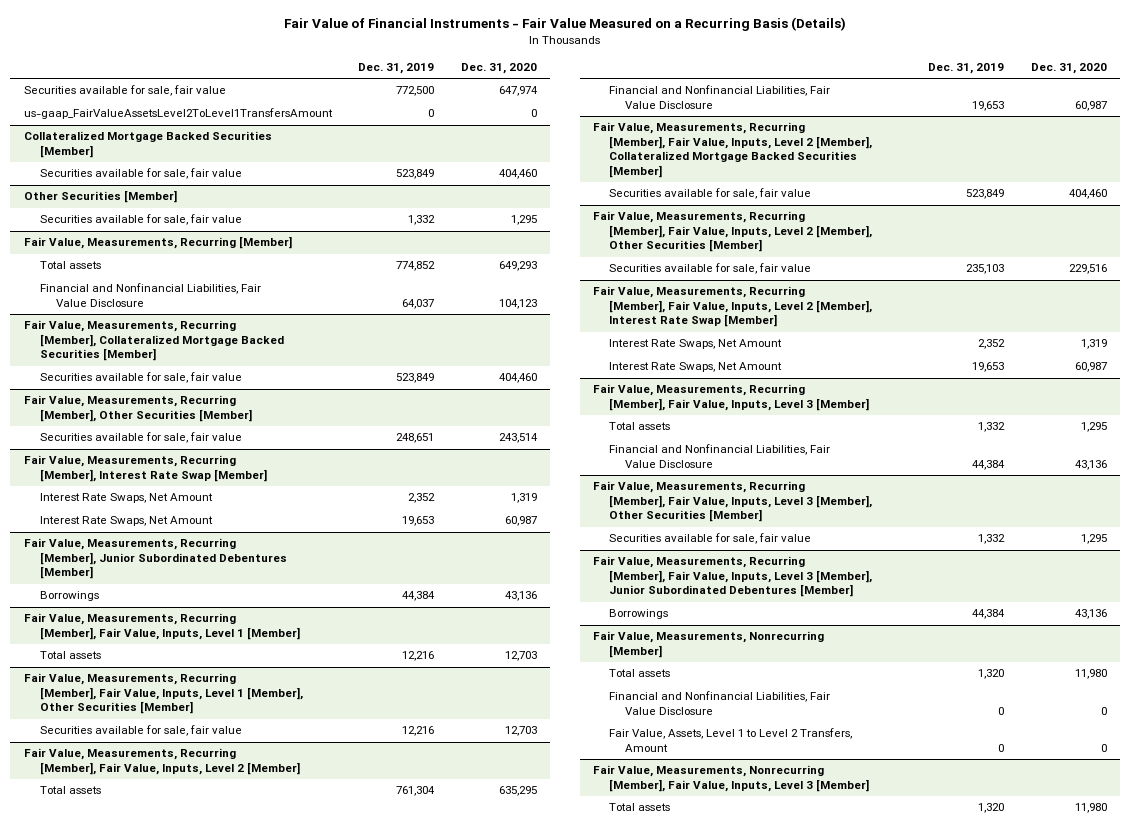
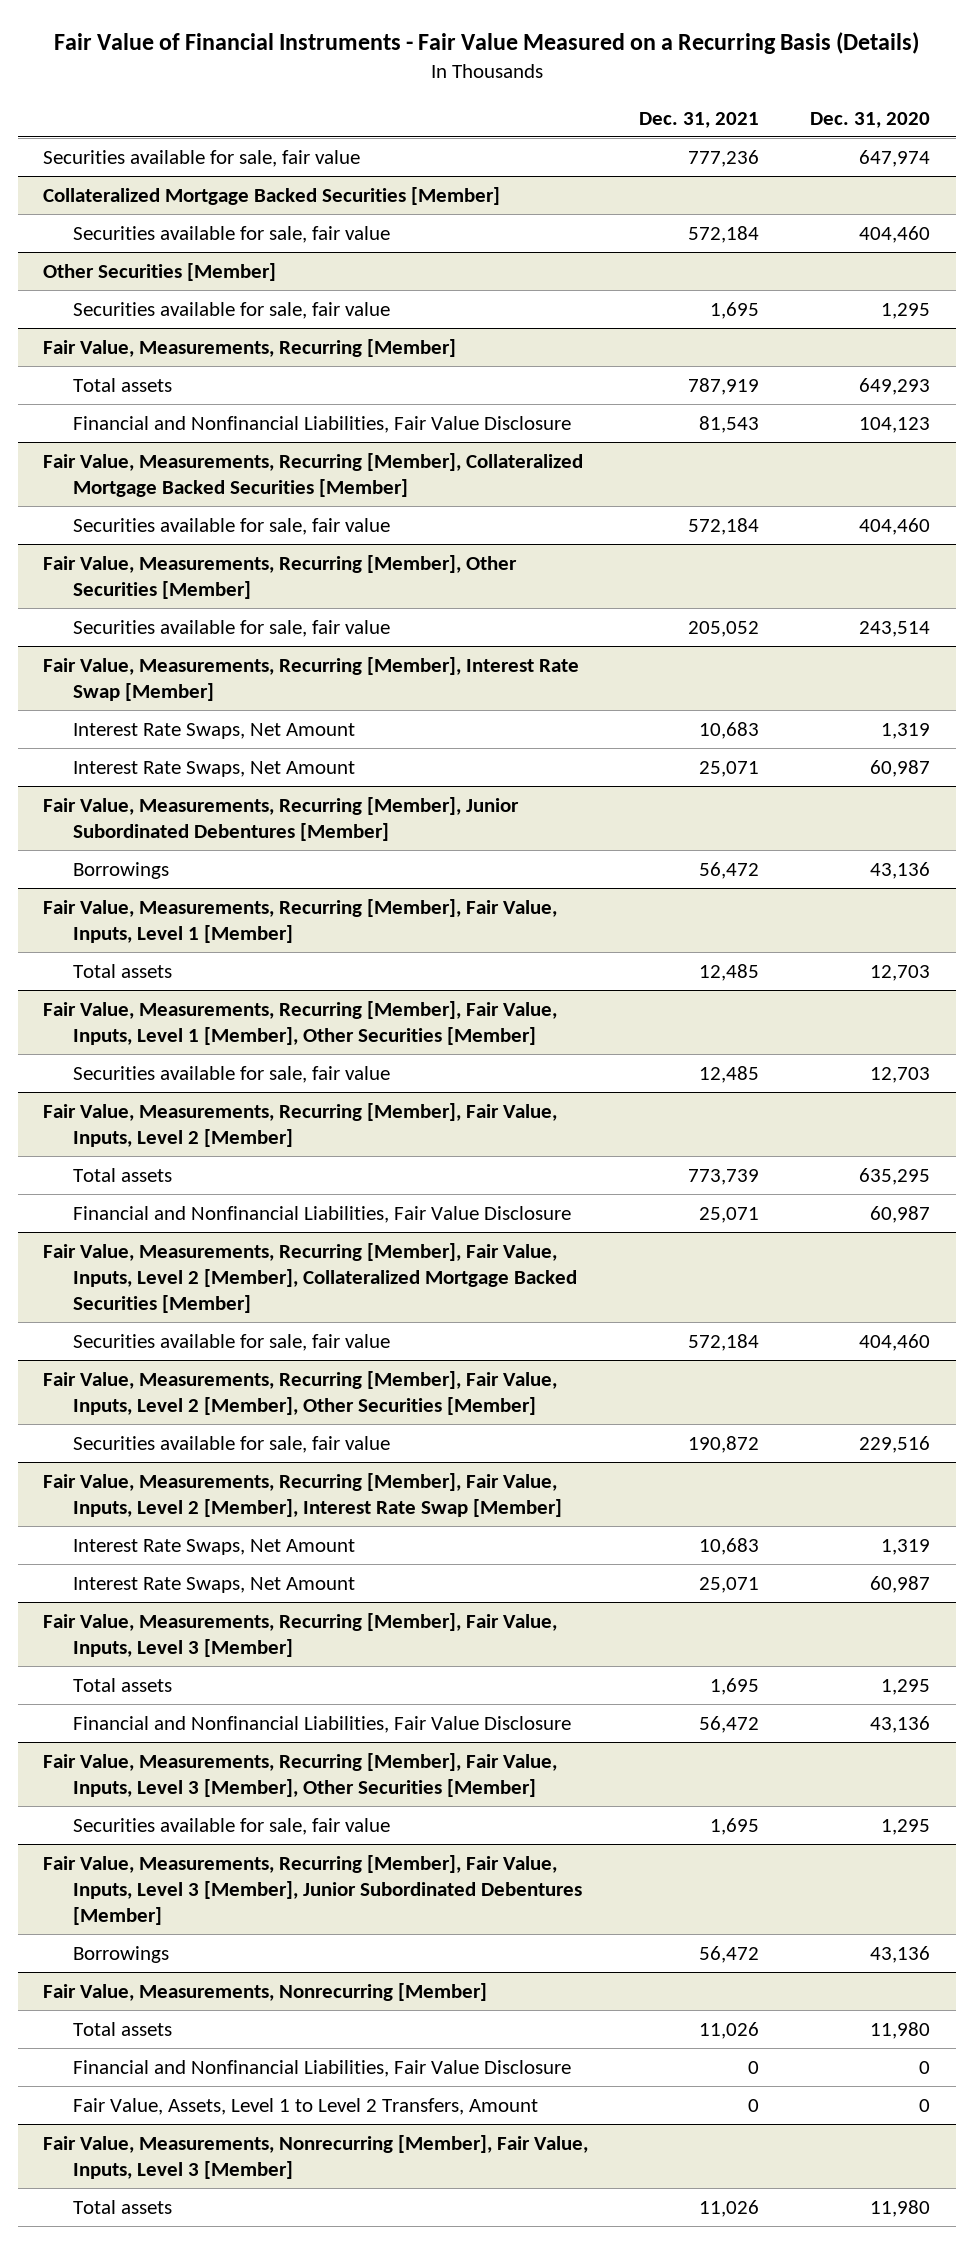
[358,63,435,75] Dec. 31, 2019 -> none
none -> [639,111,760,128] Dec. 31, 2021
[23,108,333,120] us-gaap_FairValueAssetsLevel2ToLevel1TransfersAmount -> none

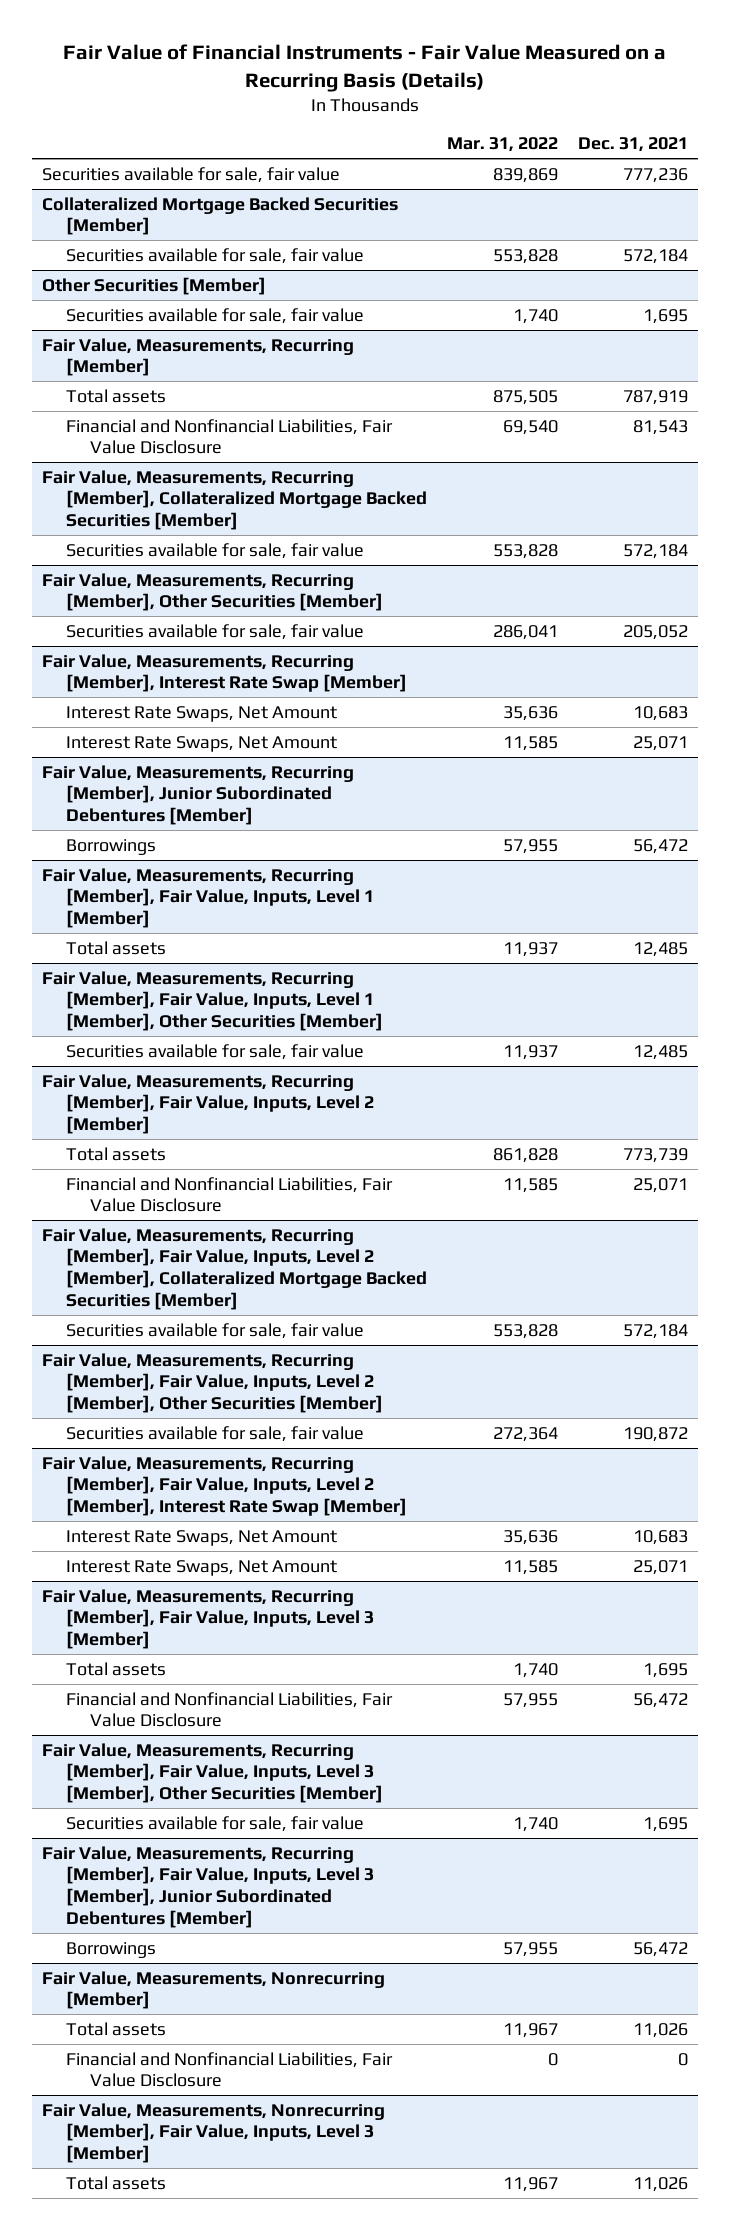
[810,111,931,128] Dec. 31, 2020 -> none
none -> [446,137,558,153] Mar. 31, 2022
[72,2097,538,2115] Fair Value, Assets, Level 1 to Level 2 Transfers, Amount -> none

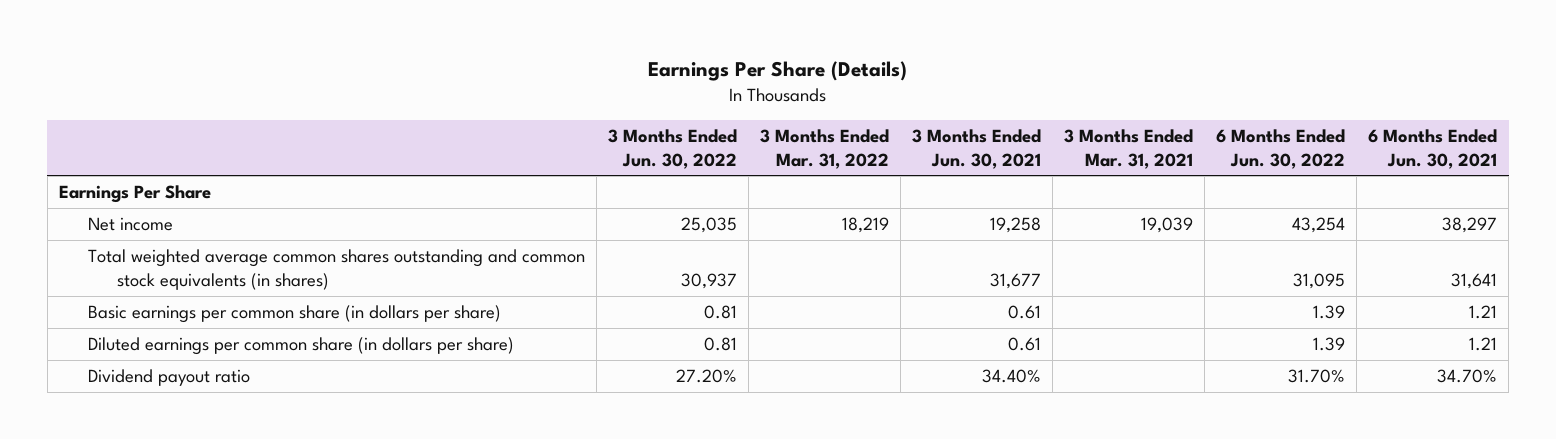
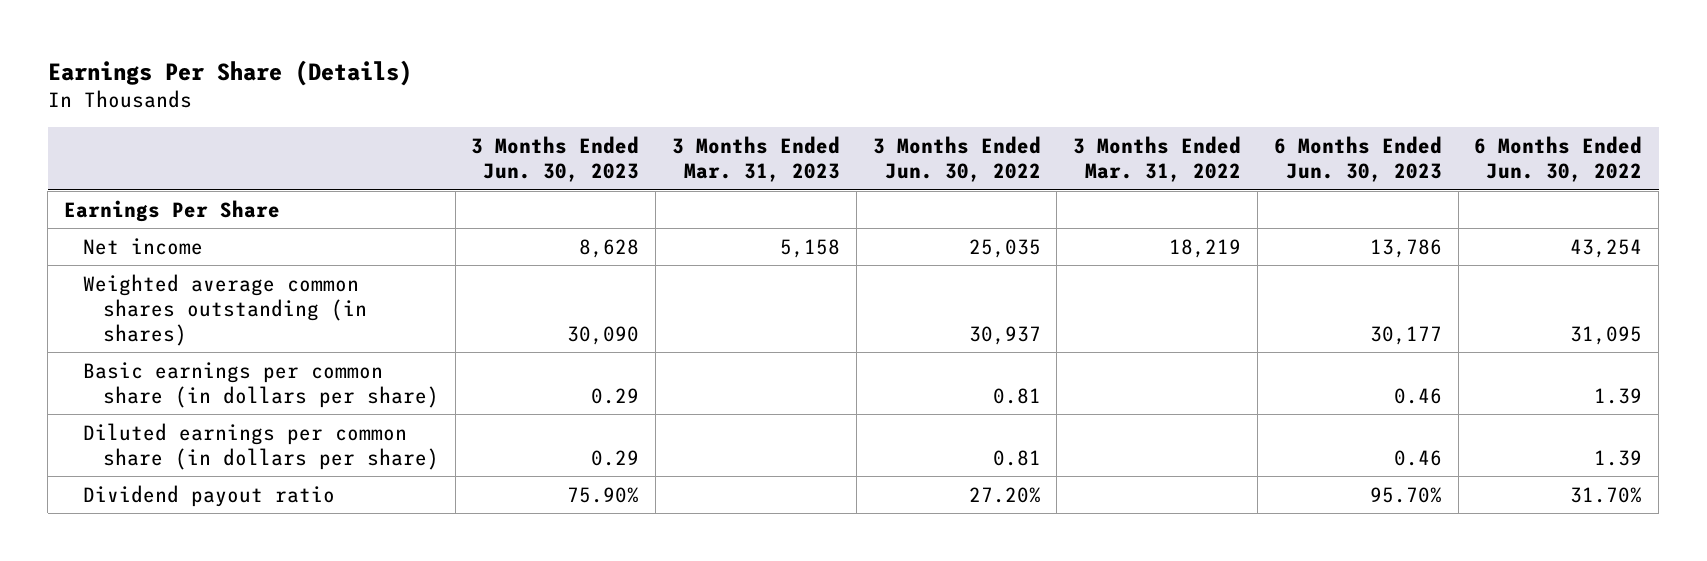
[912,128,1042,169] 3 Months Ended Jun. 30, 2021 -> none
[1064,128,1194,169] 3 Months Ended Mar. 31, 2021 -> none
[1368,128,1498,169] 6 Months Ended Jun. 30, 2021 -> none
none -> [471,136,640,183] 3 Months Ended Jun. 30, 2023
none -> [671,136,840,183] 3 Months Ended Mar. 31, 2023
none -> [1273,136,1442,183] 6 Months Ended Jun. 30, 2023
[87,249,585,290] Total weighted average common shares outstanding and common stock equivalents (in shares) -> [83,273,367,346] Weighted average common shares outstanding (in shares)

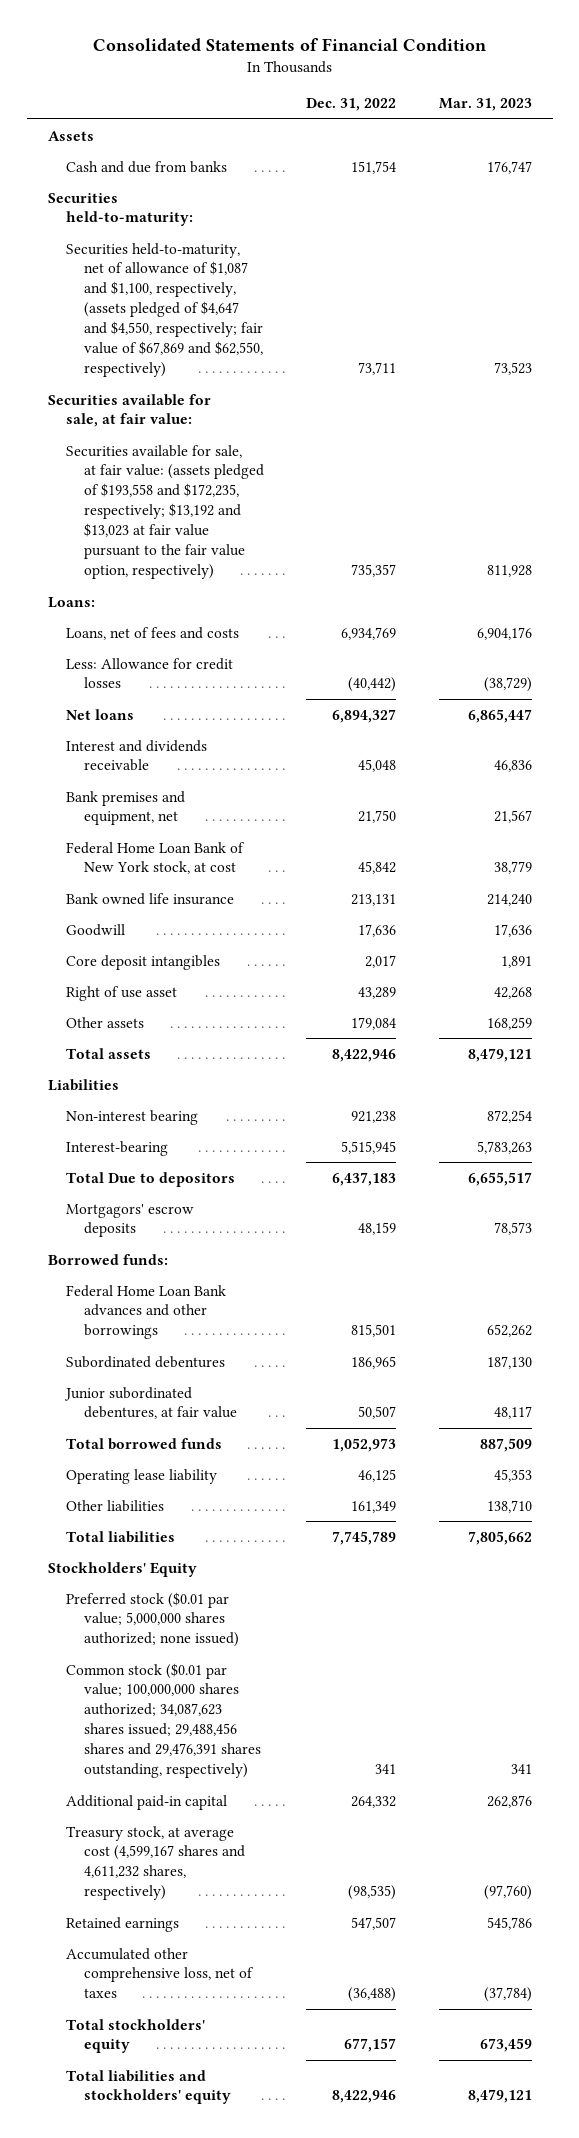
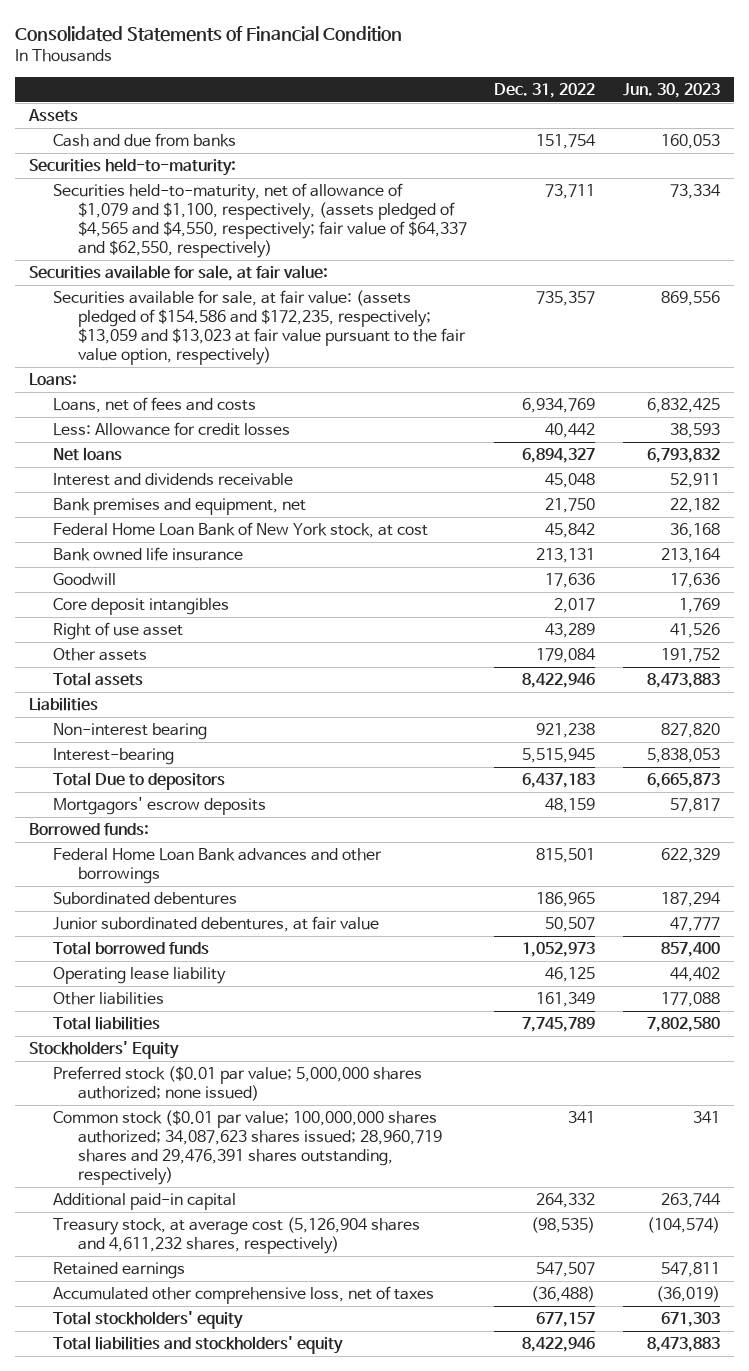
[438,98,532,112] Mar. 31, 2023 -> none
none -> [622,82,720,98] Jun. 30, 2023
[65,242,263,378] Securities held-to-maturity, net of allowance of $1,087 and $1,100, respectively, (assets pledged of $4,647 and $4,550, respectively; fair value of $67,869 and $62,550, respectively) -> [53,183,467,259] Securities held-to-maturity, net of allowance of $1,079 and $1,100, respectively, (assets pledged of $4,565 and $4,550, respectively; fair value of $64,337 and $62,550, respectively)
[65,444,264,580] Securities available for sale, at fair value: (assets pledged of $193,558 and $172,235, respectively; $13,192 and $13,023 at fair value pursuant to the fair value option, respectively) -> [53,290,466,366] Securities available for sale, at fair value: (assets pledged of $154.586 and $172,235, respectively; $13,059 and $13,023 at fair value pursuant to the fair value option, respectively)
[348,677,397,693] (40,442) -> [545,423,596,439] 40,442
[65,1662,261,1779] Common stock ($0.01 par value; 100,000,000 shares authorized; 34,087,623 shares issued; 29,488,456 shares and 29,476,391 shares outstanding, respectively) -> [53,1110,442,1186] Common stock ($0.01 par value; 100,000,000 shares authorized; 34,087,623 shares issued; 28,960,719 shares and 29,476,391 shares outstanding, respectively)
[65,1825,245,1901] Treasury stock, at average cost (4,599,167 shares and 4,611,232 shares, respectively) -> [53,1217,421,1255] Treasury stock, at average cost (5,126,904 shares and 4,611,232 shares, respectively)

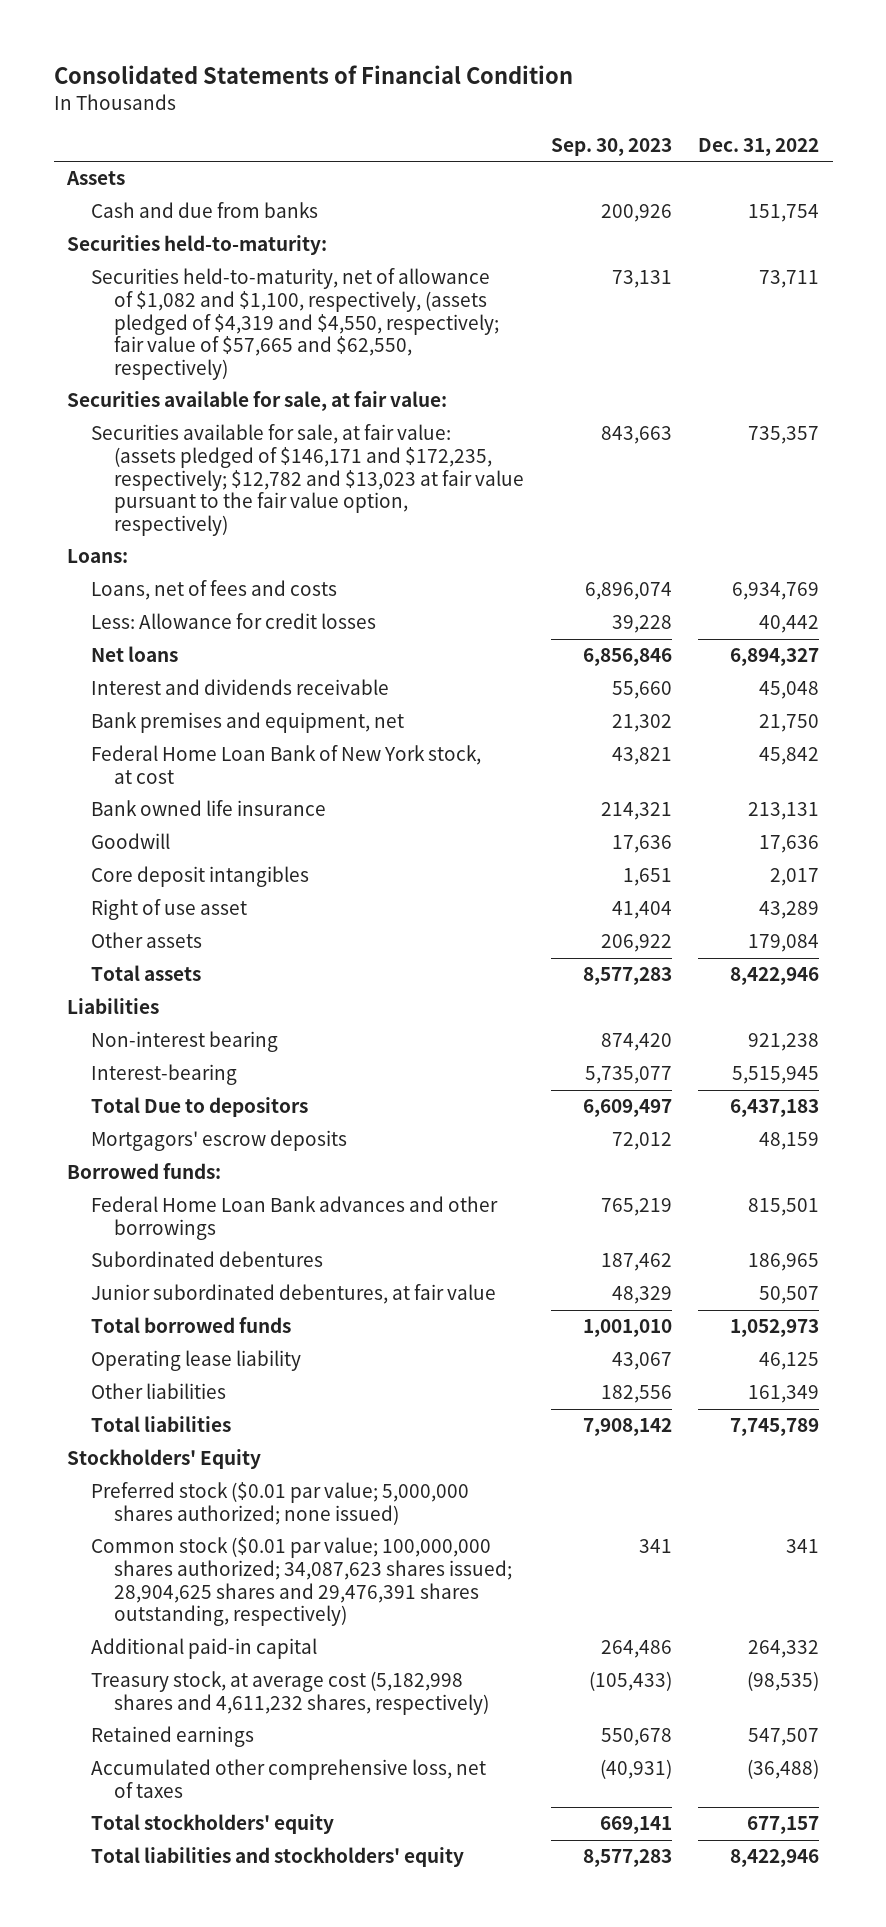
[622,82,720,98] Jun. 30, 2023 -> none
none -> [550,138,672,157] Sep. 30, 2023
[53,183,467,259] Securities held-to-maturity, net of allowance of $1,079 and $1,100, respectively, (assets pledged of $4,565 and $4,550, respectively; fair value of $64,337 and $62,550, respectively) -> [90,268,500,380] Securities held-to-maturity, net of allowance of $1,082 and $1,100, respectively, (assets pledged of $4,319 and $4,550, respectively; fair value of $57,665 and $62,550, respectively)
[53,290,466,366] Securities available for sale, at fair value: (assets pledged of $154.586 and $172,235, respectively; $13,059 and $13,023 at fair value pursuant to the fair value option, respectively) -> [90,424,525,536] Securities available for sale, at fair value: (assets pledged of $146,171 and $172,235, respectively; $12,782 and $13,023 at fair value pursuant to the fair value option, respectively)
[53,1110,442,1186] Common stock ($0.01 par value; 100,000,000 shares authorized; 34,087,623 shares issued; 28,960,719 shares and 29,476,391 shares outstanding, respectively) -> [90,1537,513,1627] Common stock ($0.01 par value; 100,000,000 shares authorized; 34,087,623 shares issued; 28,904,625 shares and 29,476,391 shares outstanding, respectively)
[53,1217,421,1255] Treasury stock, at average cost (5,126,904 shares and 4,611,232 shares, respectively) -> [90,1671,490,1715] Treasury stock, at average cost (5,182,998 shares and 4,611,232 shares, respectively)

